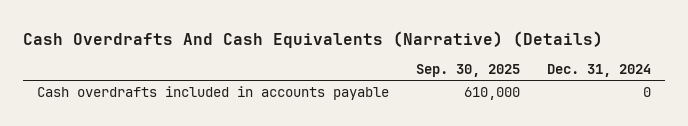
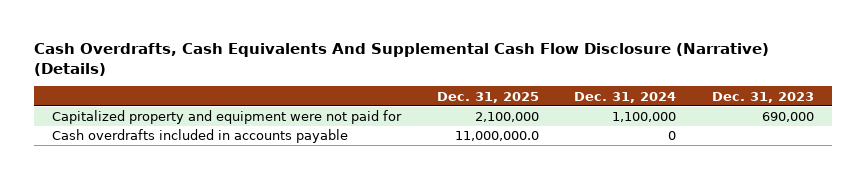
[23,30,604,48] Cash Overdrafts And Cash Equivalents (Narrative) (Details) -> [34,43,770,76] Cash Overdrafts, Cash Equivalents And Supplemental Cash Flow Disclosure (Narrative) (Details)
[415,64,520,78] Sep. 30, 2025 -> none
none -> [436,91,539,103] Dec. 31, 2025
none -> [711,91,814,103] Dec. 31, 2023
none -> [52,110,403,125] Capitalized property and equipment were not paid for

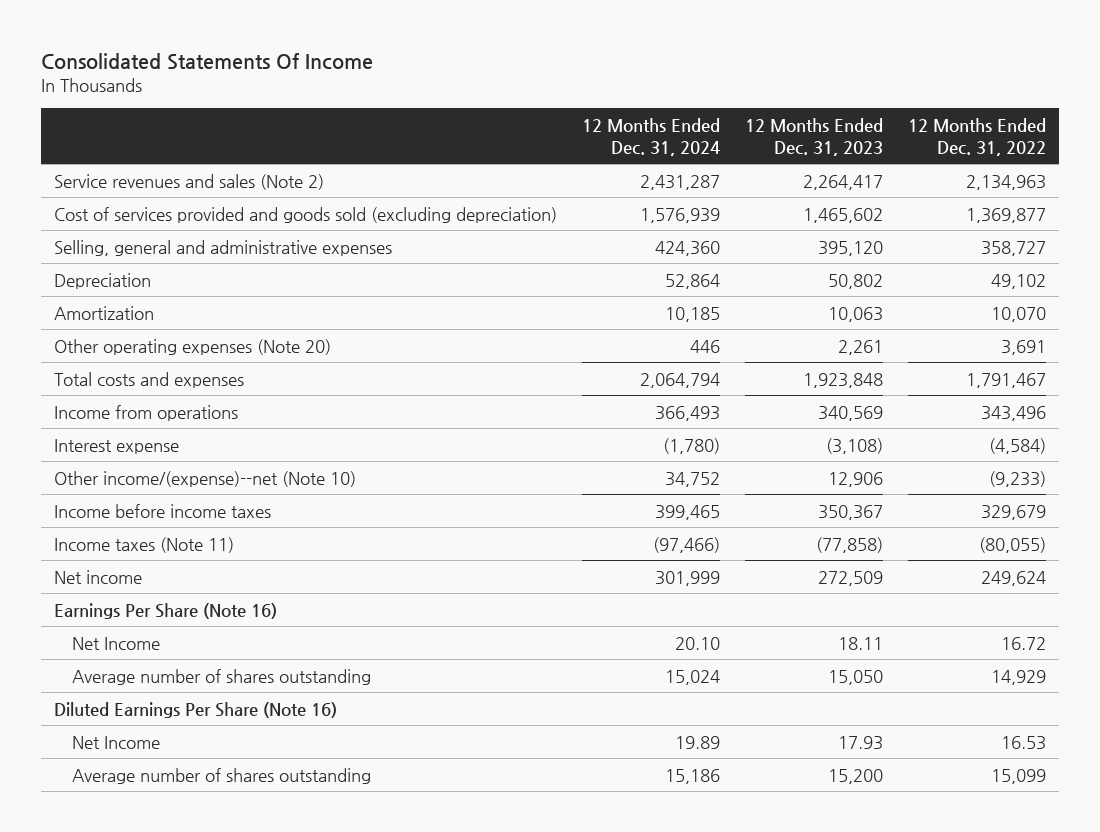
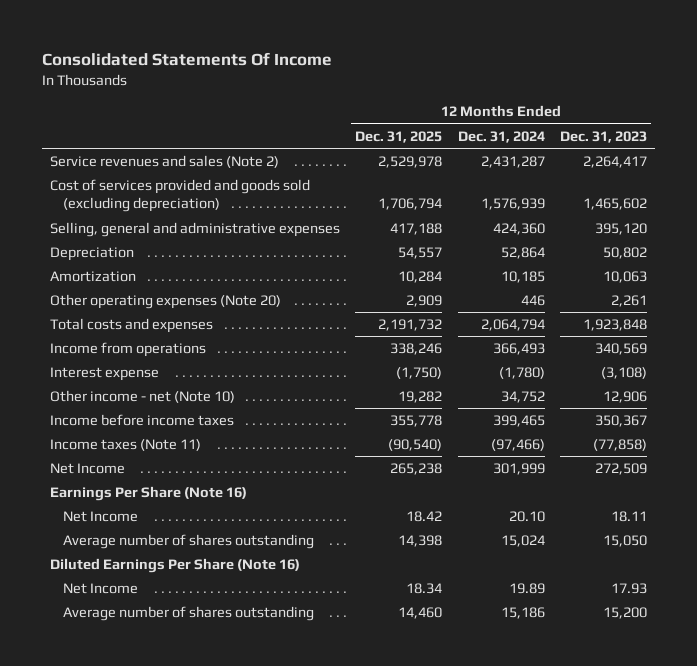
[908,117,1047,156] 12 Months Ended Dec. 31, 2022 -> none
none -> [355,130,443,143] Dec. 31, 2025
[53,470,356,487] Other income/(expense)--net (Note 10) -> [49,389,235,403] Other income - net (Note 10)
[53,569,142,584] Net income -> [49,462,125,474] Net Income

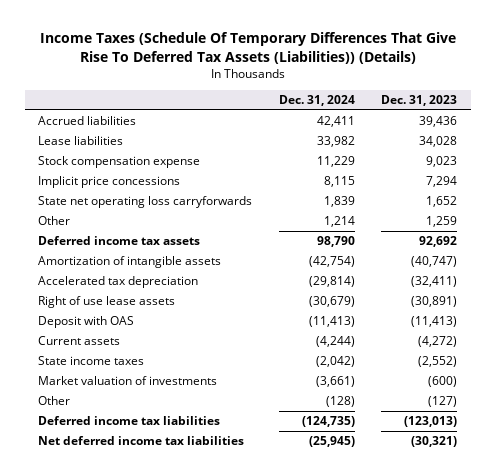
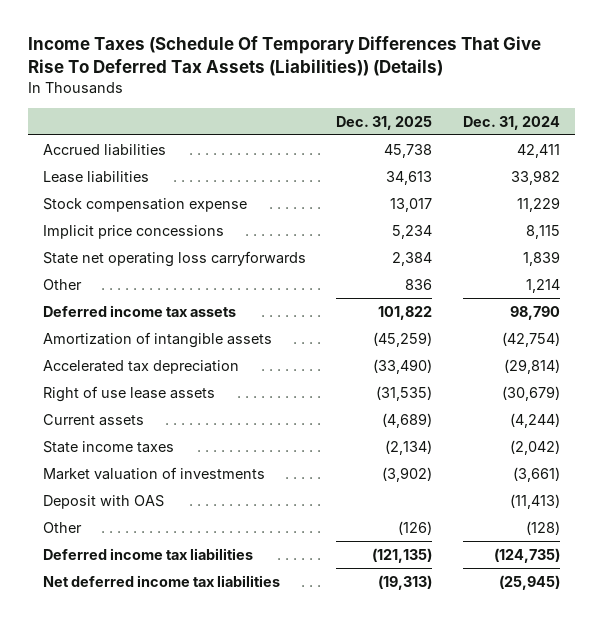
[381,94,458,106] Dec. 31, 2023 -> none
none -> [336,115,433,130] Dec. 31, 2025
[37,316,134,329] Deposit with OAS -> [42,494,164,509] Deposit with OAS

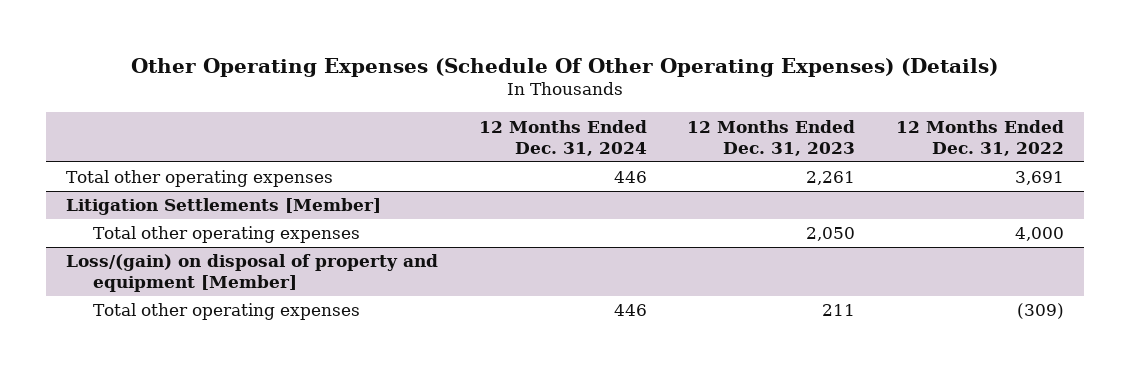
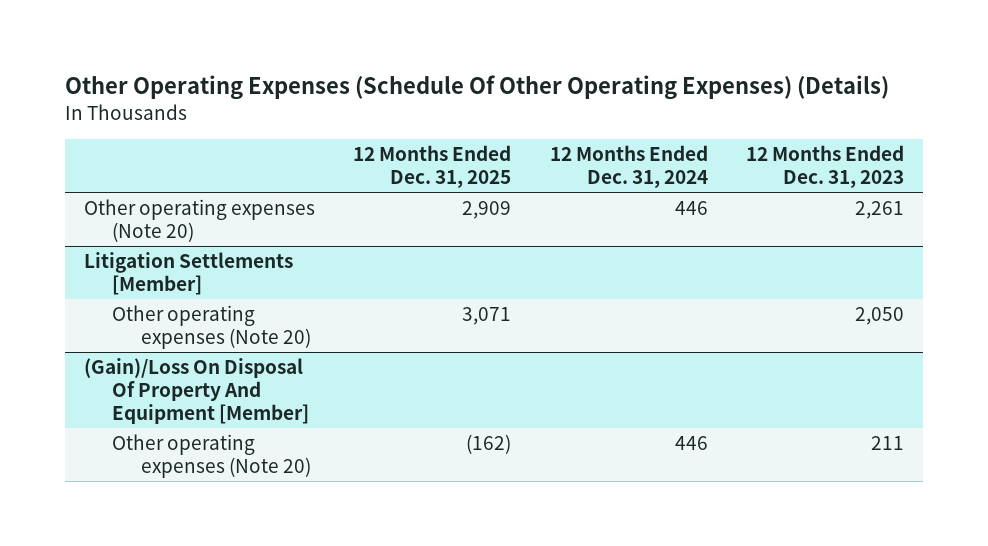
[895,119,1064,156] 12 Months Ended Dec. 31, 2022 -> none
none -> [353,145,512,189] 12 Months Ended Dec. 31, 2025
[66,170,334,188] Total other operating expenses -> [83,198,315,242] Other operating expenses (Note 20)
[92,226,360,244] Total other operating expenses -> [112,304,311,349] Other operating expenses (Note 20)
[66,254,439,293] Loss/(gain) on disposal of property and equipment [Member] -> [83,357,310,425] (Gain)/Loss On Disposal Of Property And Equipment [Member]
[92,303,360,321] Total other operating expenses -> [112,433,311,478] Other operating expenses (Note 20)

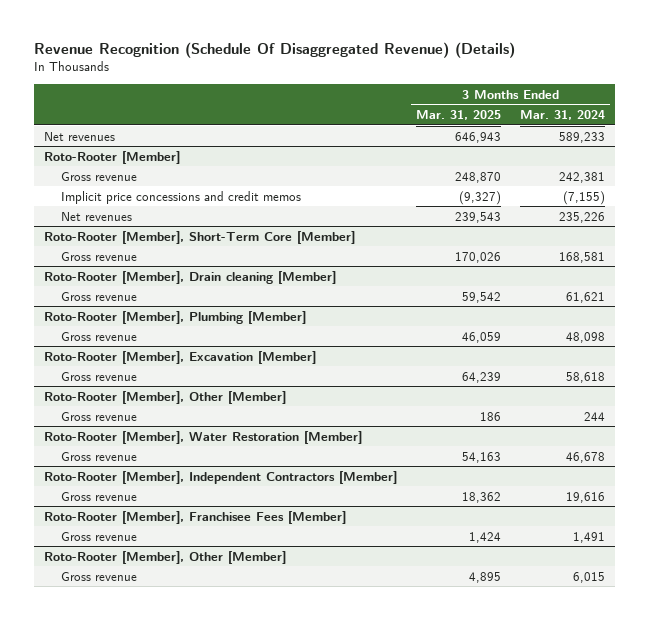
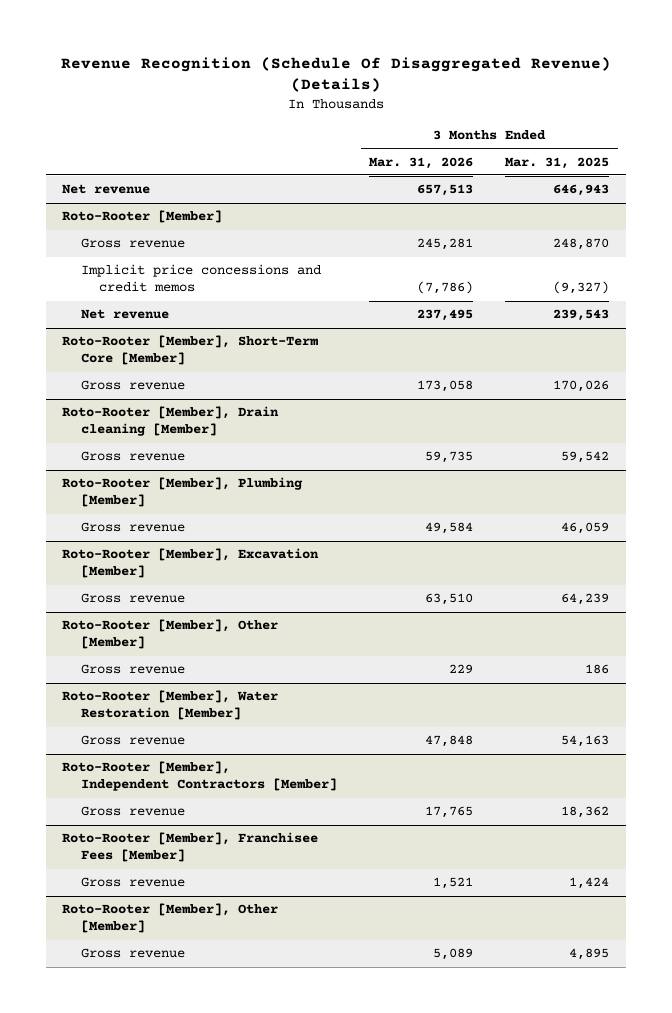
[520,110,606,121] Mar. 31, 2024 -> none
none -> [369,156,474,169] Mar. 31, 2026
[43,131,115,141] Net revenues -> [62,184,151,195] Net revenue
[61,211,133,221] Net revenues -> [80,309,169,320] Net revenue

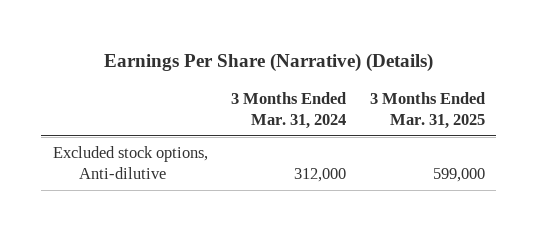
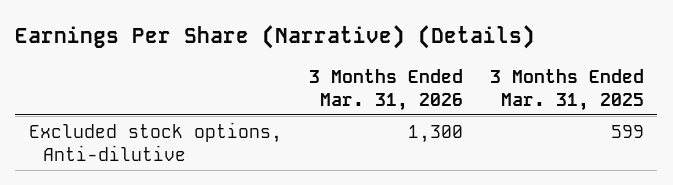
[231,92,347,129] 3 Months Ended Mar. 31, 2024 -> none
none -> [308,68,463,111] 3 Months Ended Mar. 31, 2026
[432,167,485,182] 599,000 -> [610,124,644,138] 599

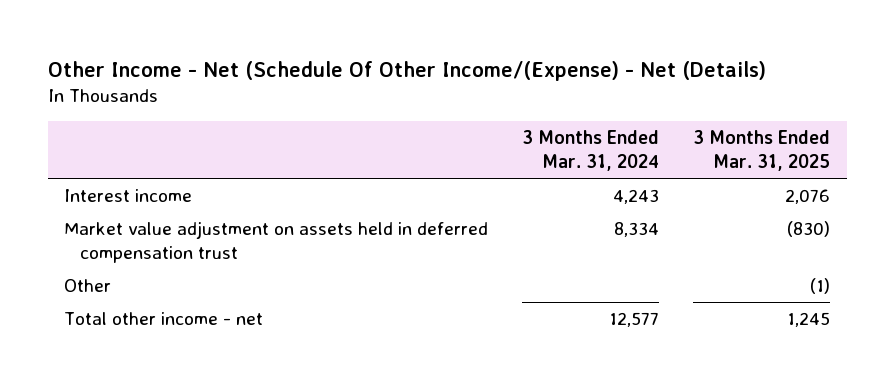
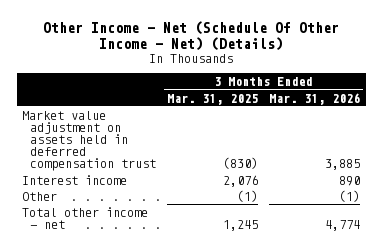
[47,60,766,81] Other Income - Net (Schedule Of Other Income/(Expense) - Net (Details) -> [43,20,340,51] Other Income - Net (Schedule Of Other Income - Net) (Details)
[522,130,660,172] 3 Months Ended Mar. 31, 2024 -> none
none -> [269,92,361,105] Mar. 31, 2026
[64,188,193,202] Interest income -> [22,174,128,185] Interest income

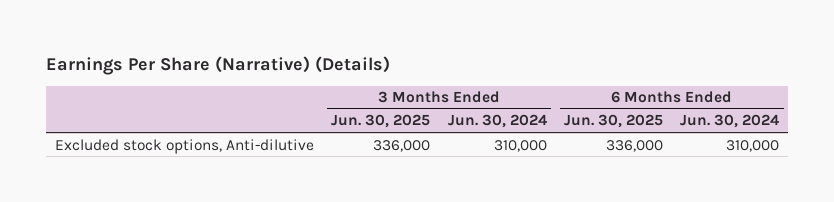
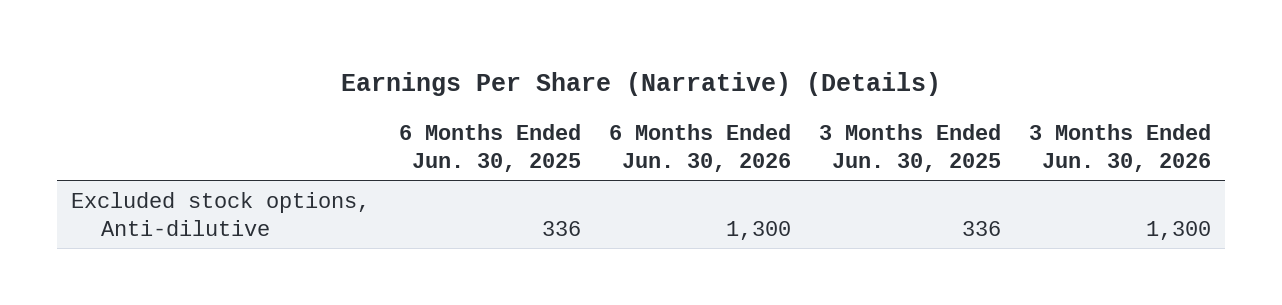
[447,114,547,129] Jun. 30, 2024 -> none
[680,114,780,129] Jun. 30, 2024 -> none
none -> [608,123,791,173] 6 Months Ended Jun. 30, 2026
none -> [1029,123,1212,173] 3 Months Ended Jun. 30, 2026
[373,139,431,152] 336,000 -> [961,221,1001,237] 336
[606,139,664,152] 336,000 -> [541,221,581,237] 336

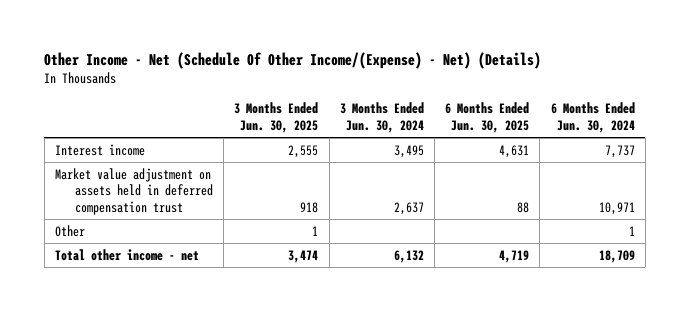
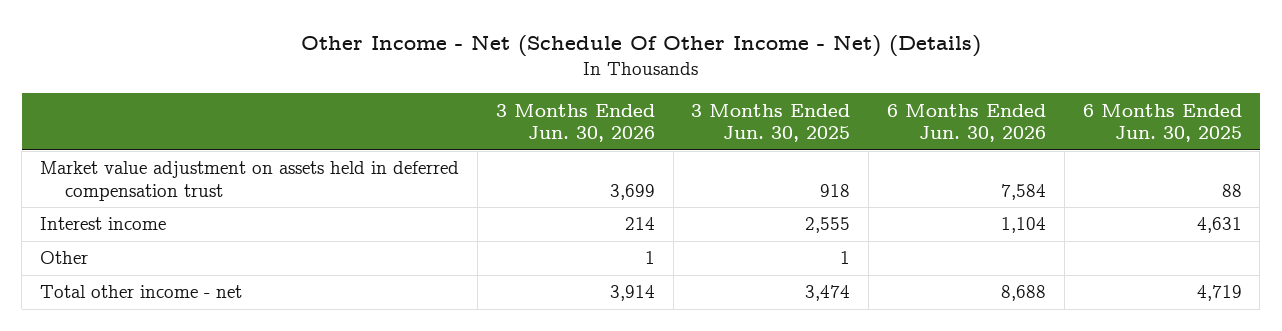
[44,52,542,70] Other Income - Net (Schedule Of Other Income/(Expense) - Net) (Details) -> [300,35,981,58] Other Income - Net (Schedule Of Other Income - Net) (Details)
[339,102,424,133] 3 Months Ended Jun. 30, 2024 -> none
[550,102,635,133] 6 Months Ended Jun. 30, 2024 -> none
none -> [495,103,655,143] 3 Months Ended Jun. 30, 2026
none -> [887,103,1047,143] 6 Months Ended Jun. 30, 2026
[55,143,146,156] Interest income -> [40,217,167,231] Interest income

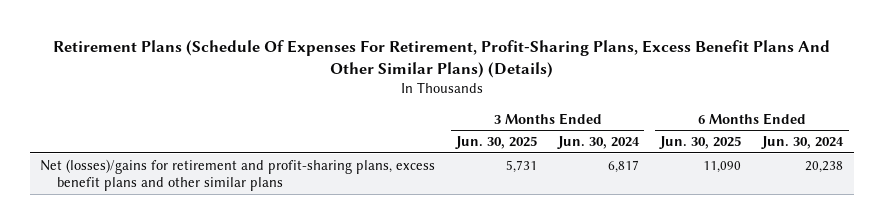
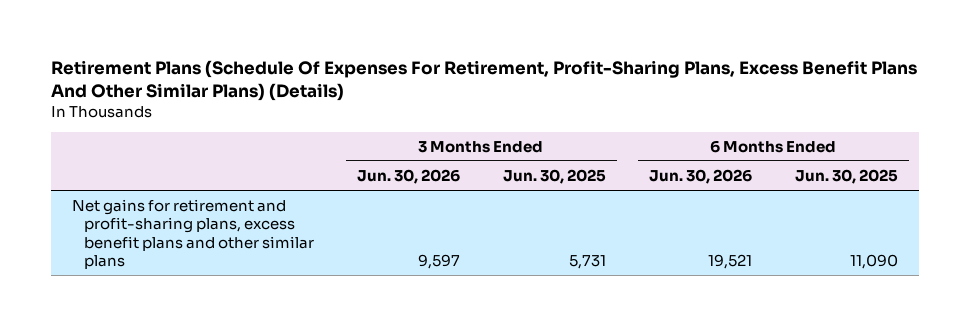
[557,136,641,150] Jun. 30, 2024 -> none
[761,136,845,150] Jun. 30, 2024 -> none
none -> [356,168,460,184] Jun. 30, 2026
none -> [648,168,752,184] Jun. 30, 2026
[40,158,436,192] Net (losses)/gains for retirement and profit-sharing plans, excess benefit plans and other similar plans -> [72,199,314,270] Net gains for retirement and profit-sharing plans, excess benefit plans and other similar plans

